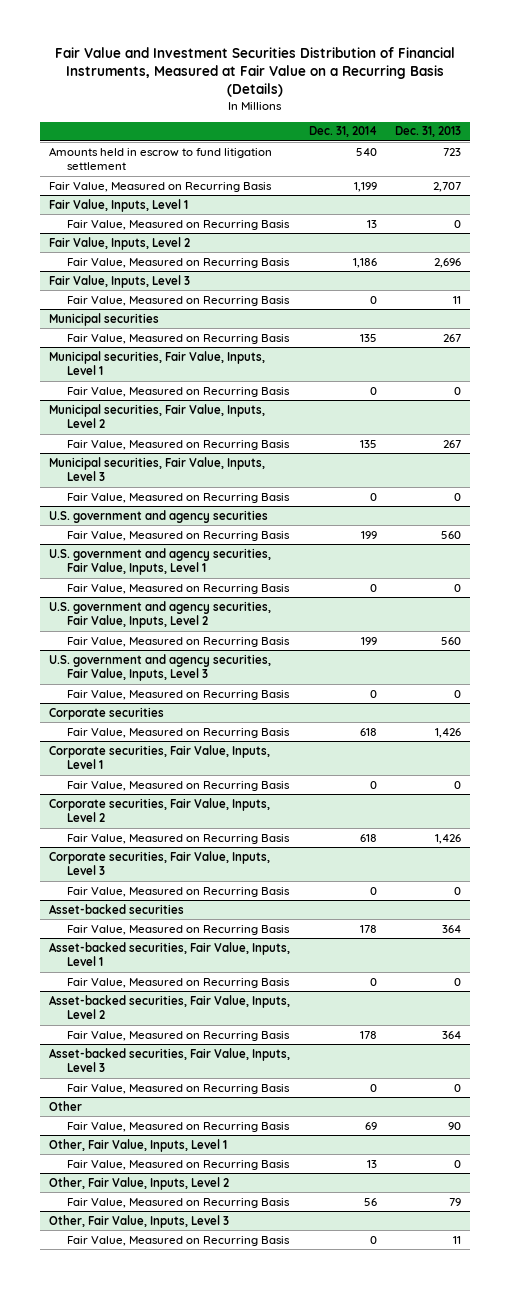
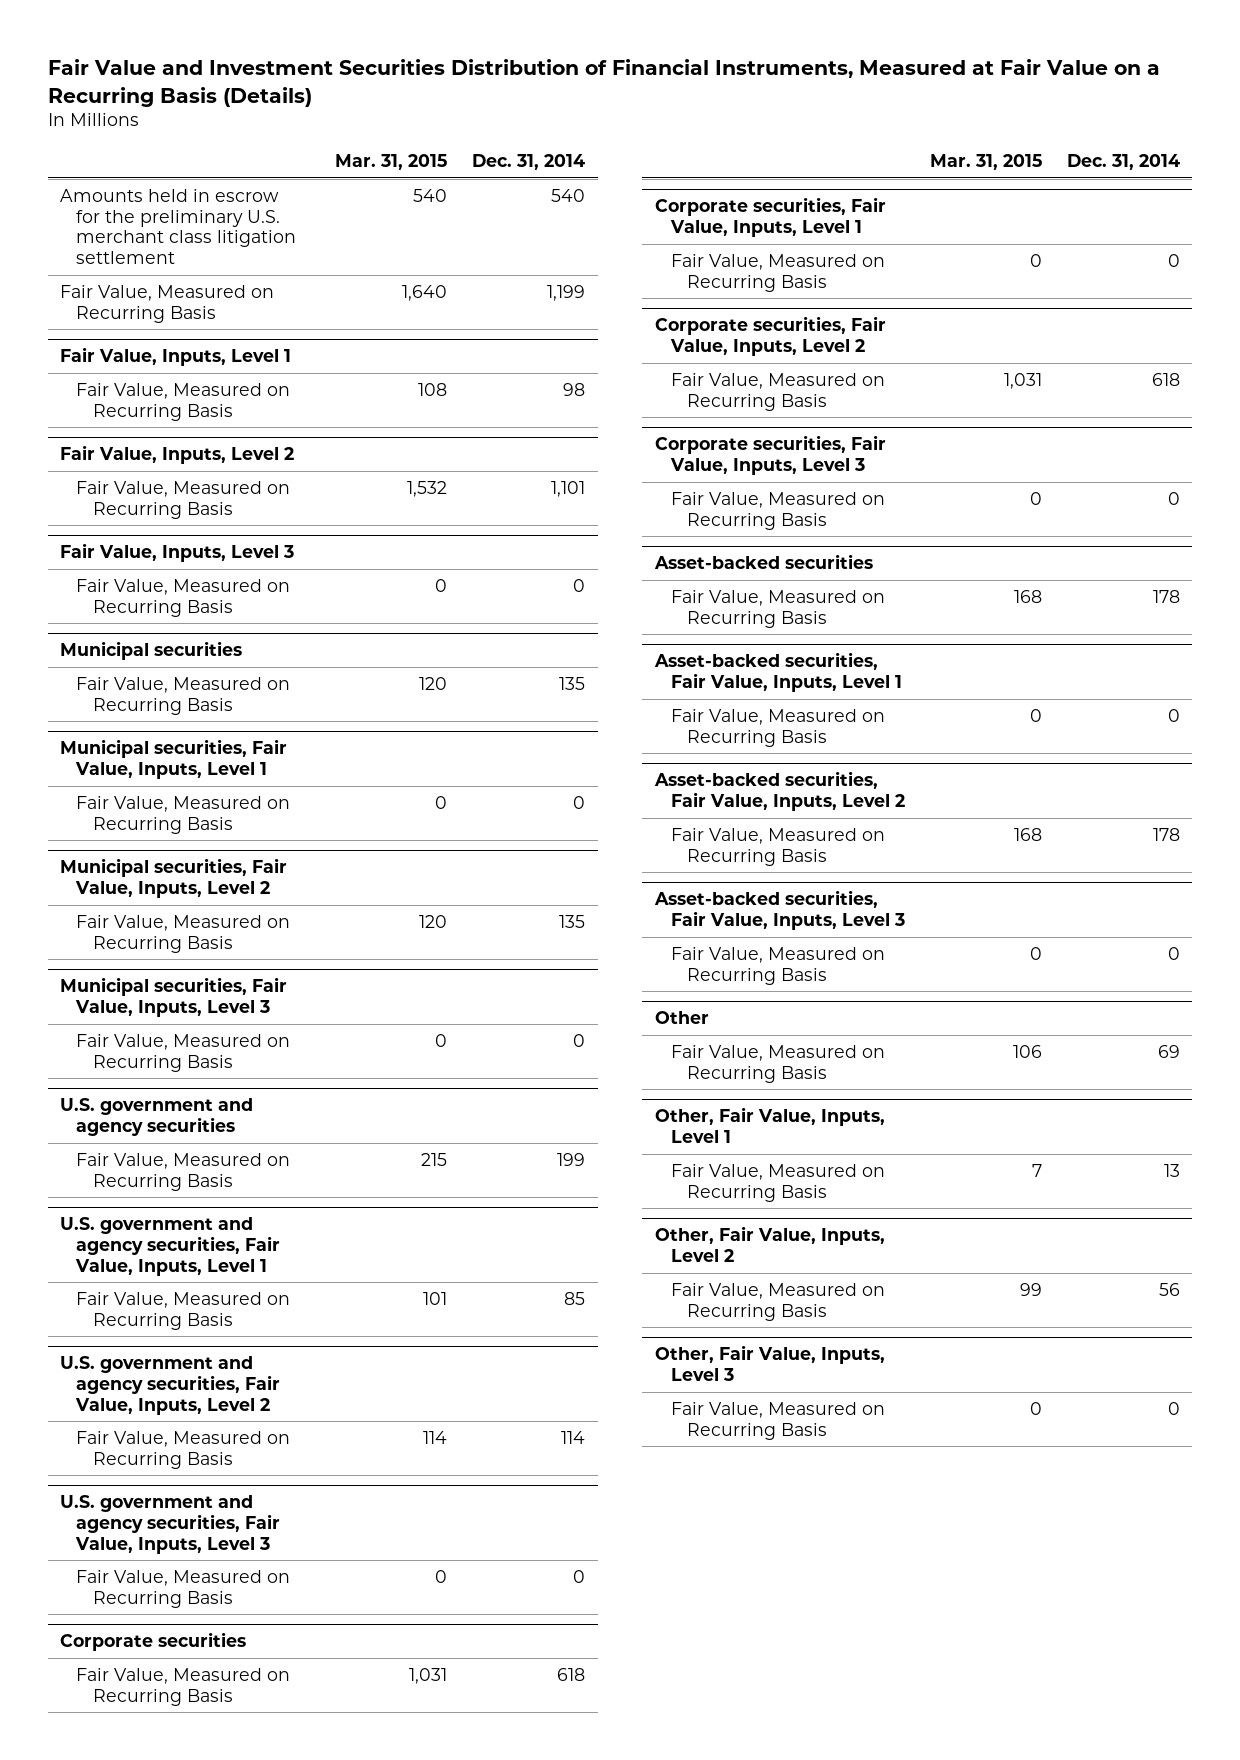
[394,126,461,138] Dec. 31, 2013 -> none
none -> [335,154,448,171] Mar. 31, 2015
[49,146,273,171] Amounts held in escrow to fund litigation settlement -> [60,188,297,265] Amounts held in escrow for the preliminary U.S. merchant class litigation settlement
[366,219,377,228] 13 -> [563,382,586,396] 98
[352,257,377,268] 1,186 -> [551,480,586,497] 1,101
[369,583,377,592] 0 -> [564,1291,586,1305] 85
[360,636,377,645] 199 -> [561,1430,586,1444] 114

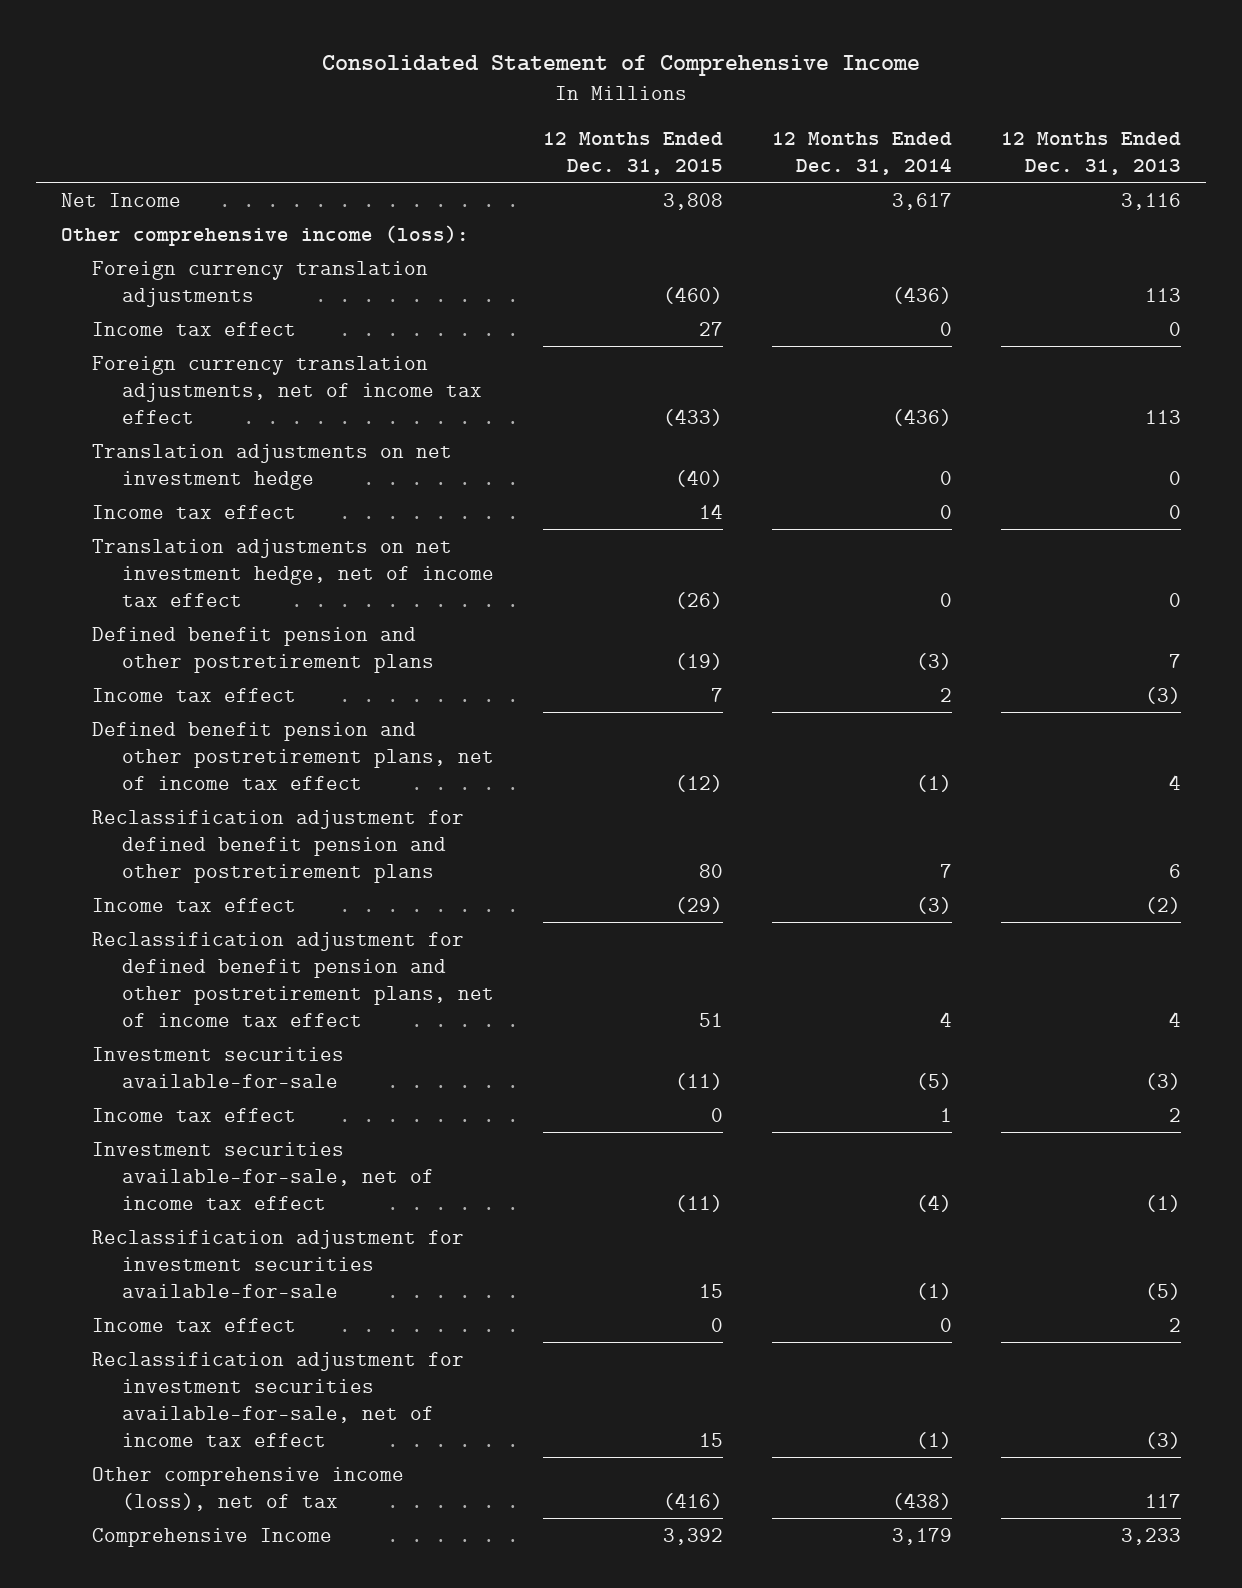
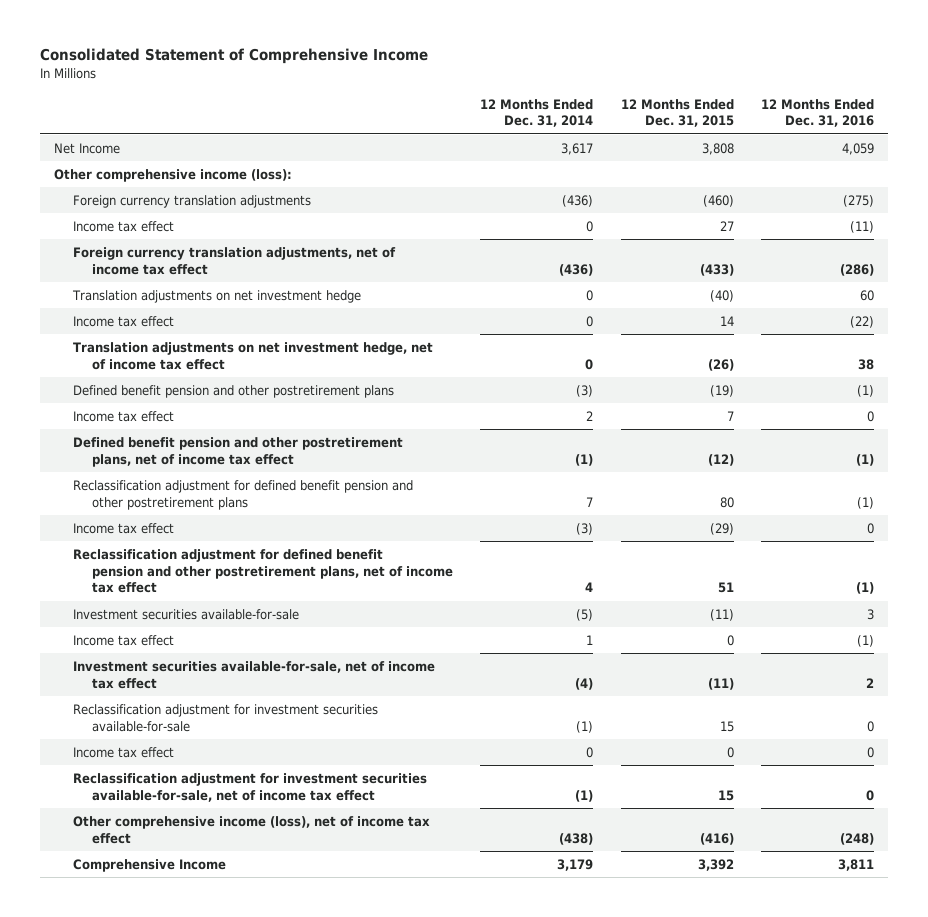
[1001,132,1182,176] 12 Months Ended Dec. 31, 2013 -> none
none -> [761,98,875,128] 12 Months Ended Dec. 31, 2016
[91,1466,404,1511] Other comprehensive income (loss), net of tax -> [72,815,430,844] Other comprehensive income (loss), net of income tax effect

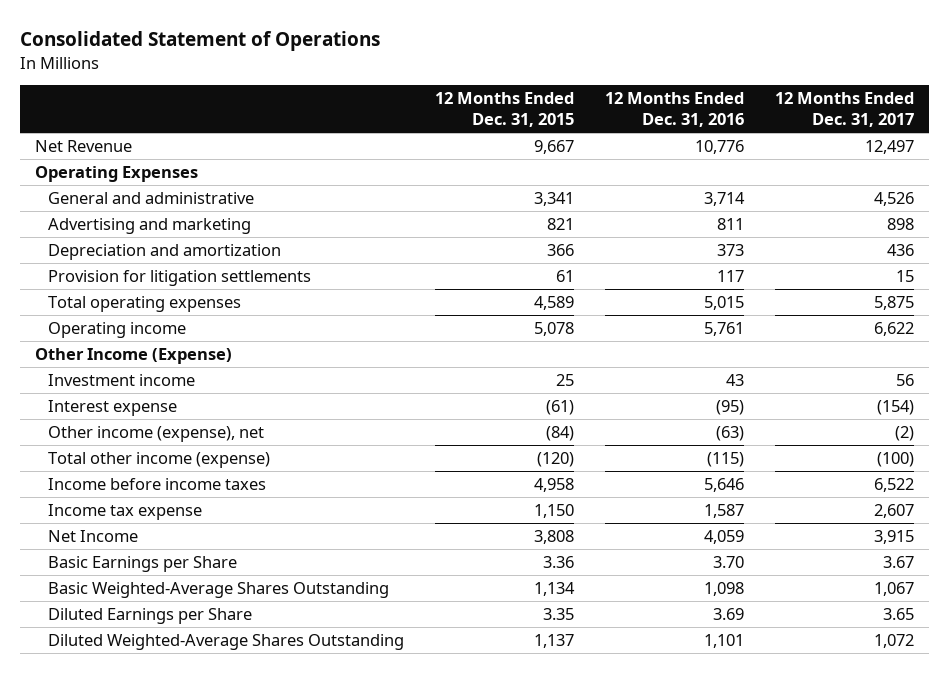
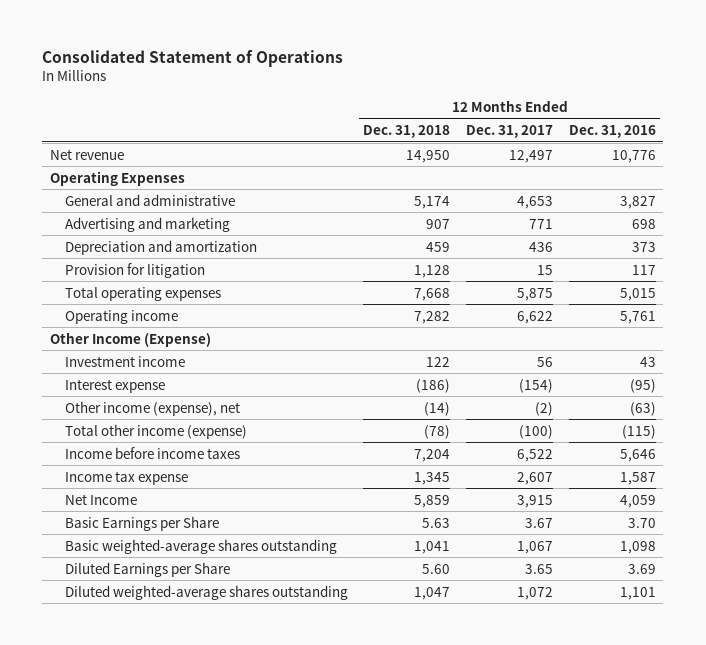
[435,92,575,128] 12 Months Ended Dec. 31, 2015 -> none
none -> [363,124,451,138] Dec. 31, 2018
[35,139,133,152] Net Revenue -> [50,148,125,160] Net revenue
[703,191,745,206] 3,714 -> [619,195,656,209] 3,827
[873,191,914,206] 4,526 -> [517,195,554,209] 4,653
[716,217,744,230] 811 -> [631,218,656,229] 698
[886,217,914,230] 898 -> [529,218,554,229] 771
[48,269,312,286] Provision for litigation settlements -> [64,262,205,278] Provision for litigation
[48,581,390,598] Basic Weighted-Average Shares Outstanding -> [64,538,337,554] Basic weighted-average shares outstanding
[48,633,405,650] Diluted Weighted-Average Shares Outstanding -> [64,584,348,600] Diluted weighted-average shares outstanding

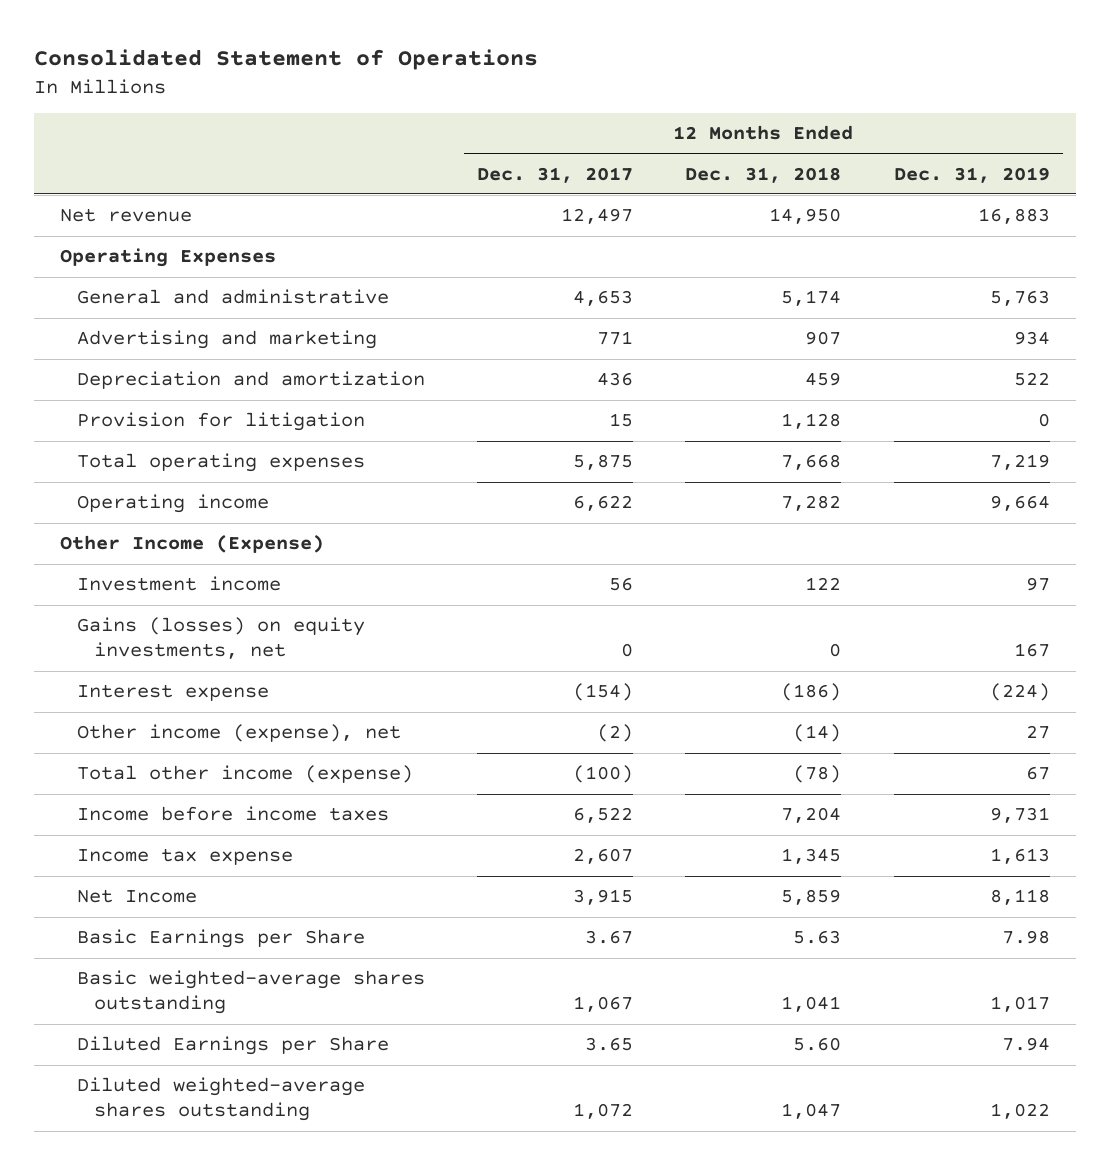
[568,124,656,138] Dec. 31, 2016 -> none
none -> [893,166,1050,183] Dec. 31, 2019
none -> [76,617,365,660] Gains (losses) on equity investments, net

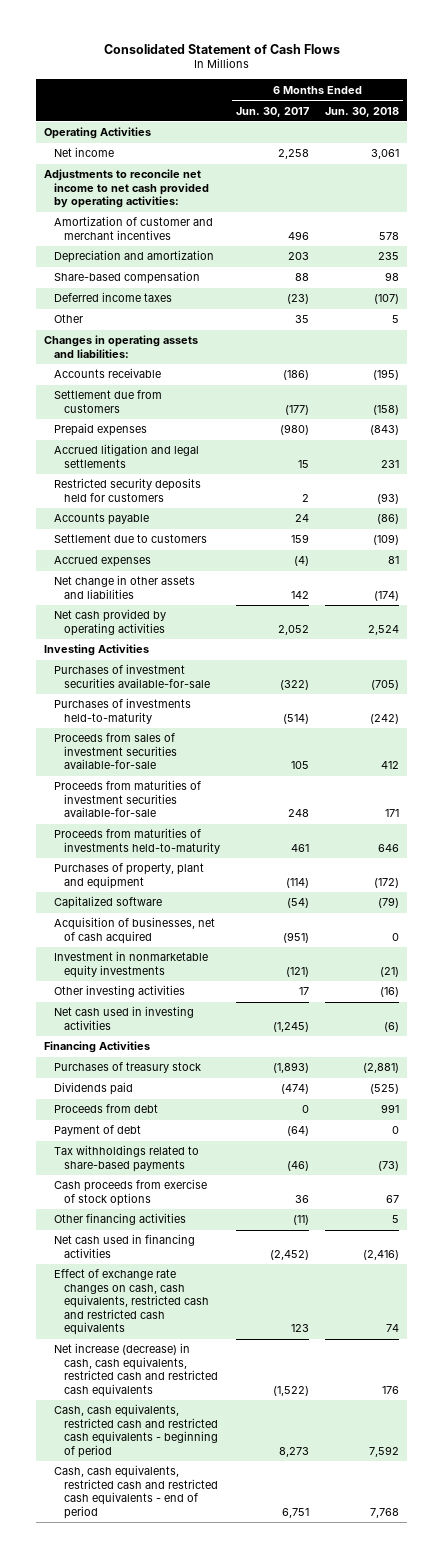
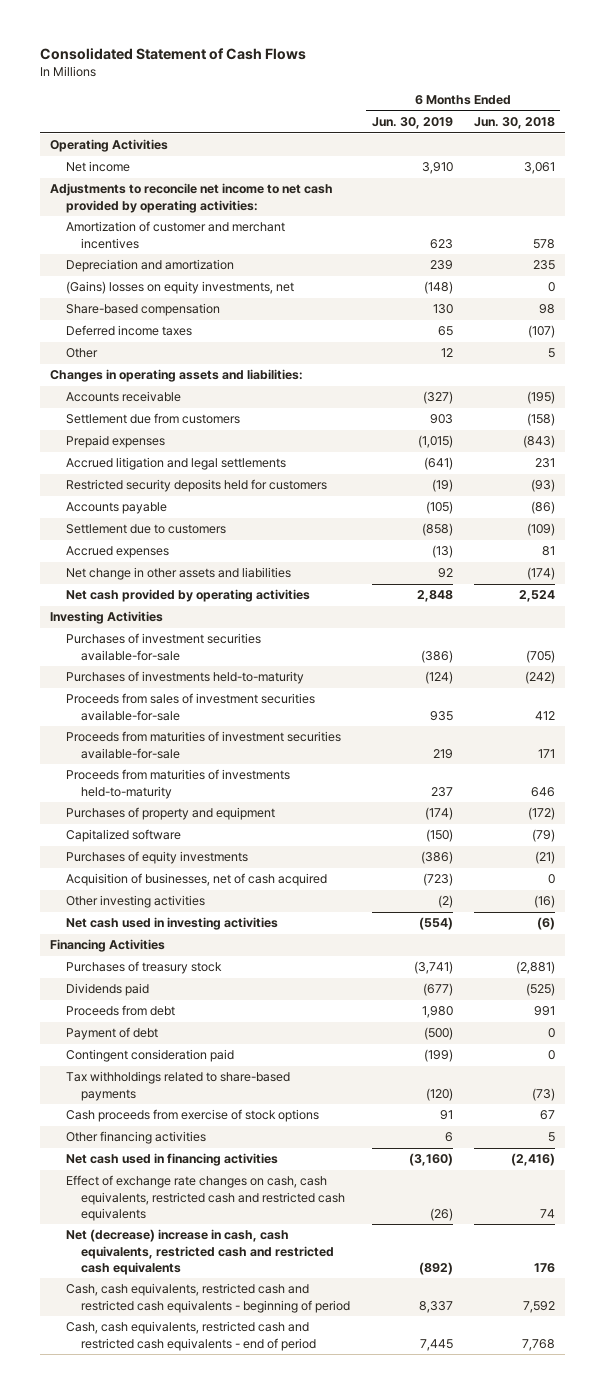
[235,106,309,117] Jun. 30, 2017 -> none
none -> [371,117,453,130] Jun. 30, 2019
none -> [65,281,294,295] (Gains) losses on equity investments, net
[54,863,205,889] Purchases of property, plant and equipment -> [65,807,275,821] Purchases of property and equipment
none -> [65,851,248,865] Purchases of equity investments
[54,951,209,978] Investment in nonmarketable equity investments -> none
none -> [65,1049,234,1063] Contingent consideration paid
[54,1343,218,1397] Net increase (decrease) in cash, cash equivalents, restricted cash and restricted cash equivalents -> [65,1229,335,1276] Net (decrease) increase in cash, cash equivalents, restricted cash and restricted cash equivalents

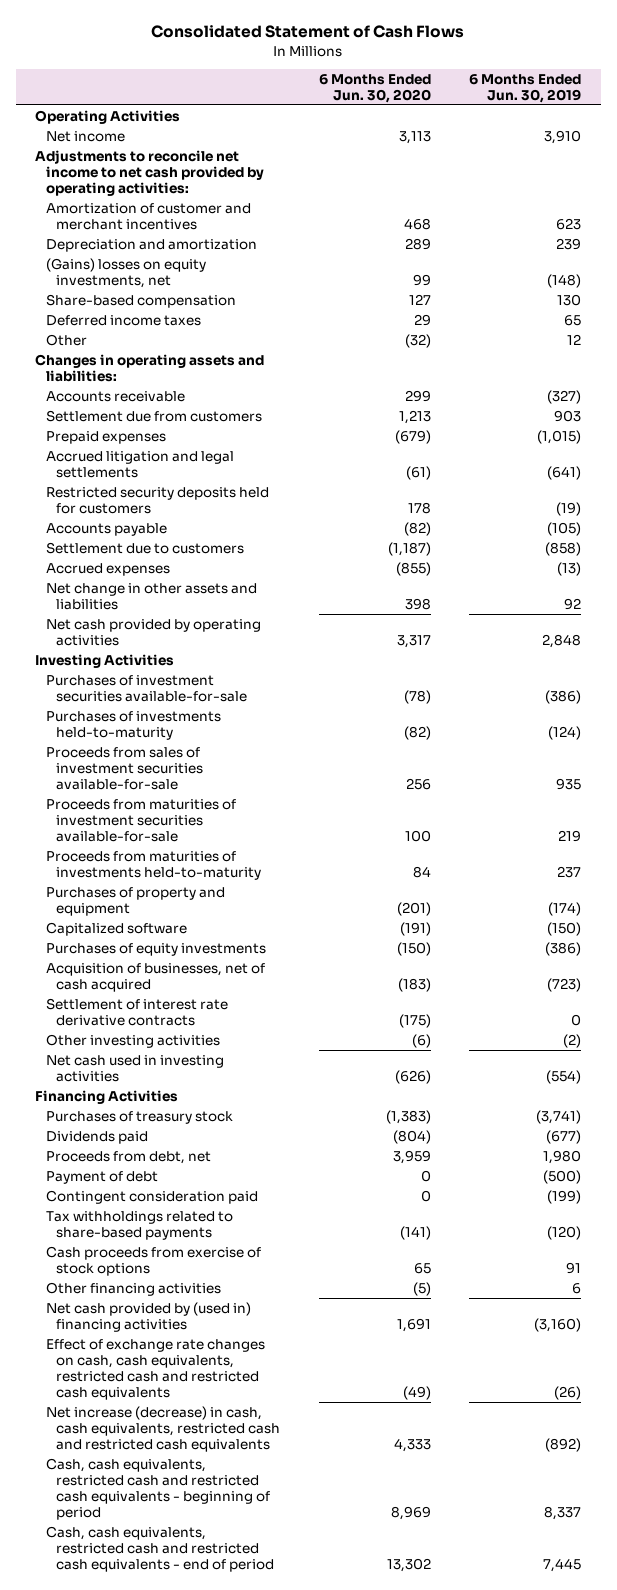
[473,117,555,130] Jun. 30, 2018 -> none
none -> [318,74,431,104] 6 Months Ended Jun. 30, 2020
none -> [45,997,228,1026] Settlement of interest rate derivative contracts
[65,1005,175,1017] Proceeds from debt -> [45,1150,211,1164] Proceeds from debt, net
[65,1153,278,1167] Net cash used in financing activities -> [45,1301,251,1332] Net cash provided by (used in) financing activities
[65,1229,335,1276] Net (decrease) increase in cash, cash equivalents, restricted cash and restricted cash equivalents -> [45,1405,280,1452] Net increase (decrease) in cash, cash equivalents, restricted cash and restricted cash equivalents

